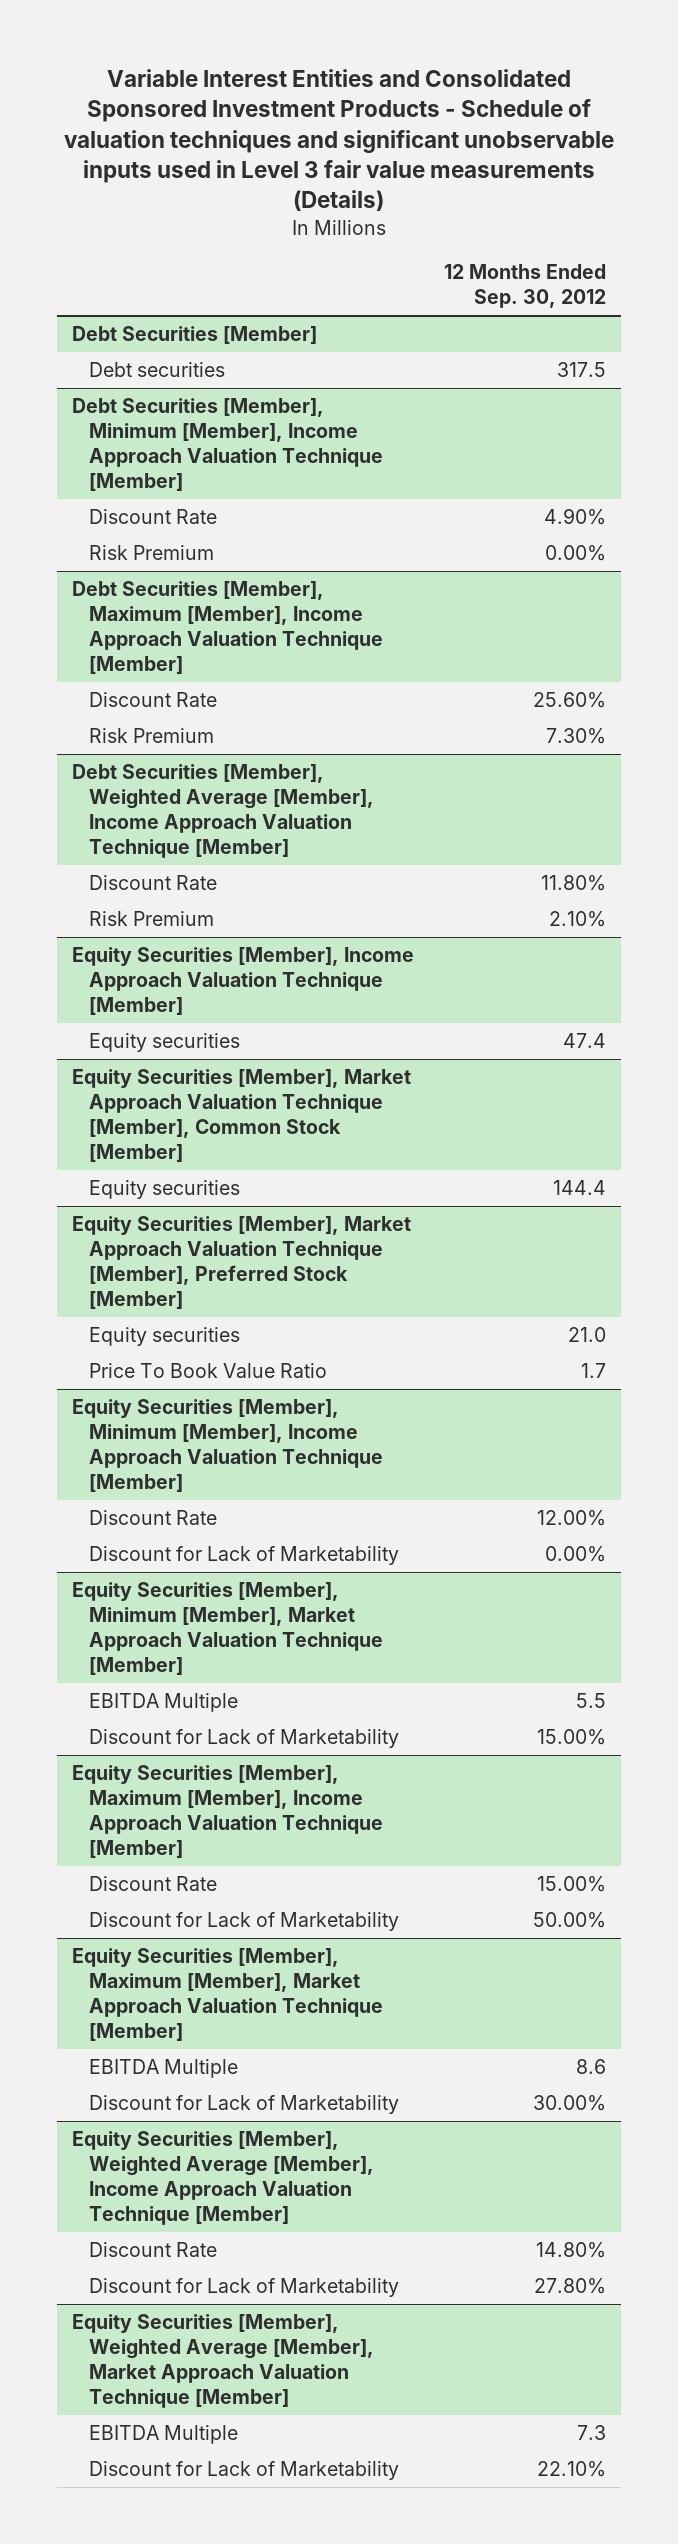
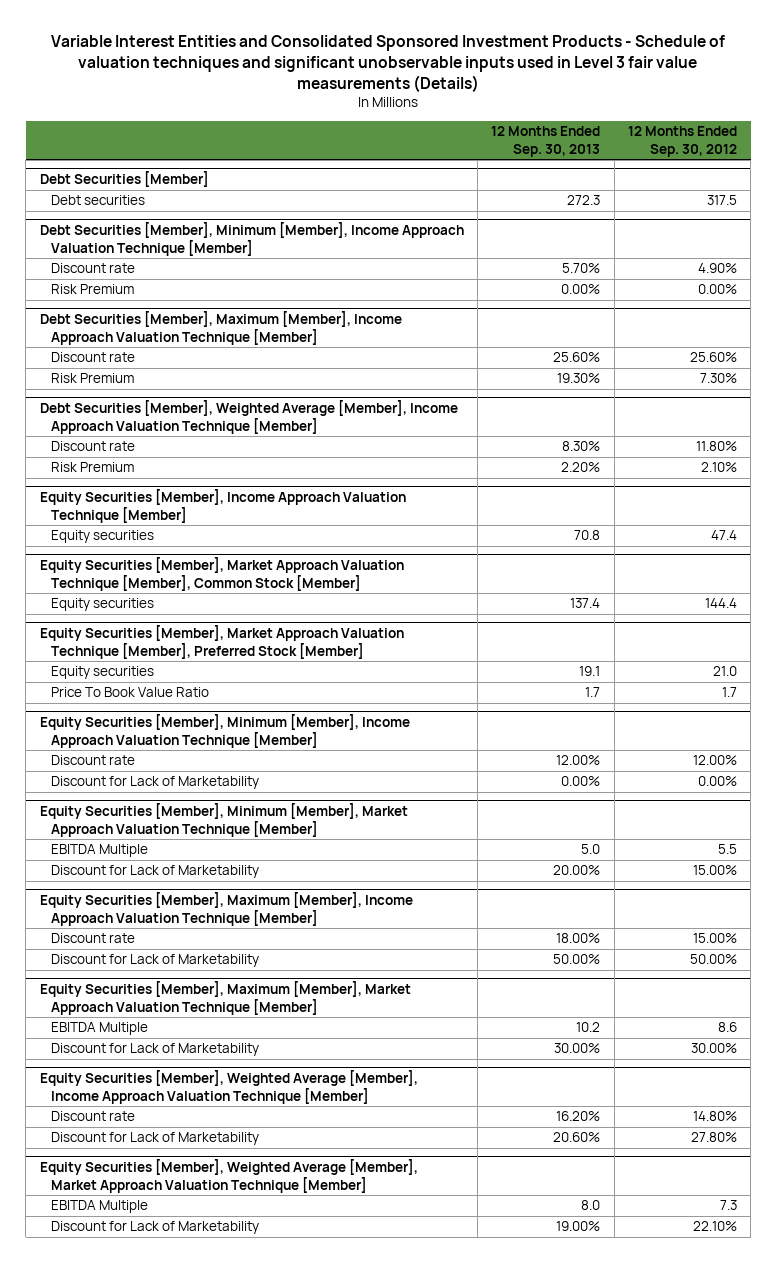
none -> [491,126,601,157] 12 Months Ended Sep. 30, 2013
[88,509,217,525] Discount Rate -> [51,263,136,274] Discount rate
[88,692,217,708] Discount Rate -> [51,352,136,363] Discount rate
[88,875,217,891] Discount Rate -> [51,441,136,452] Discount rate
[88,1510,217,1526] Discount Rate -> [51,755,136,766] Discount rate
[88,1876,217,1892] Discount Rate -> [51,933,136,944] Discount rate
[88,2242,217,2258] Discount Rate -> [51,1111,136,1122] Discount rate

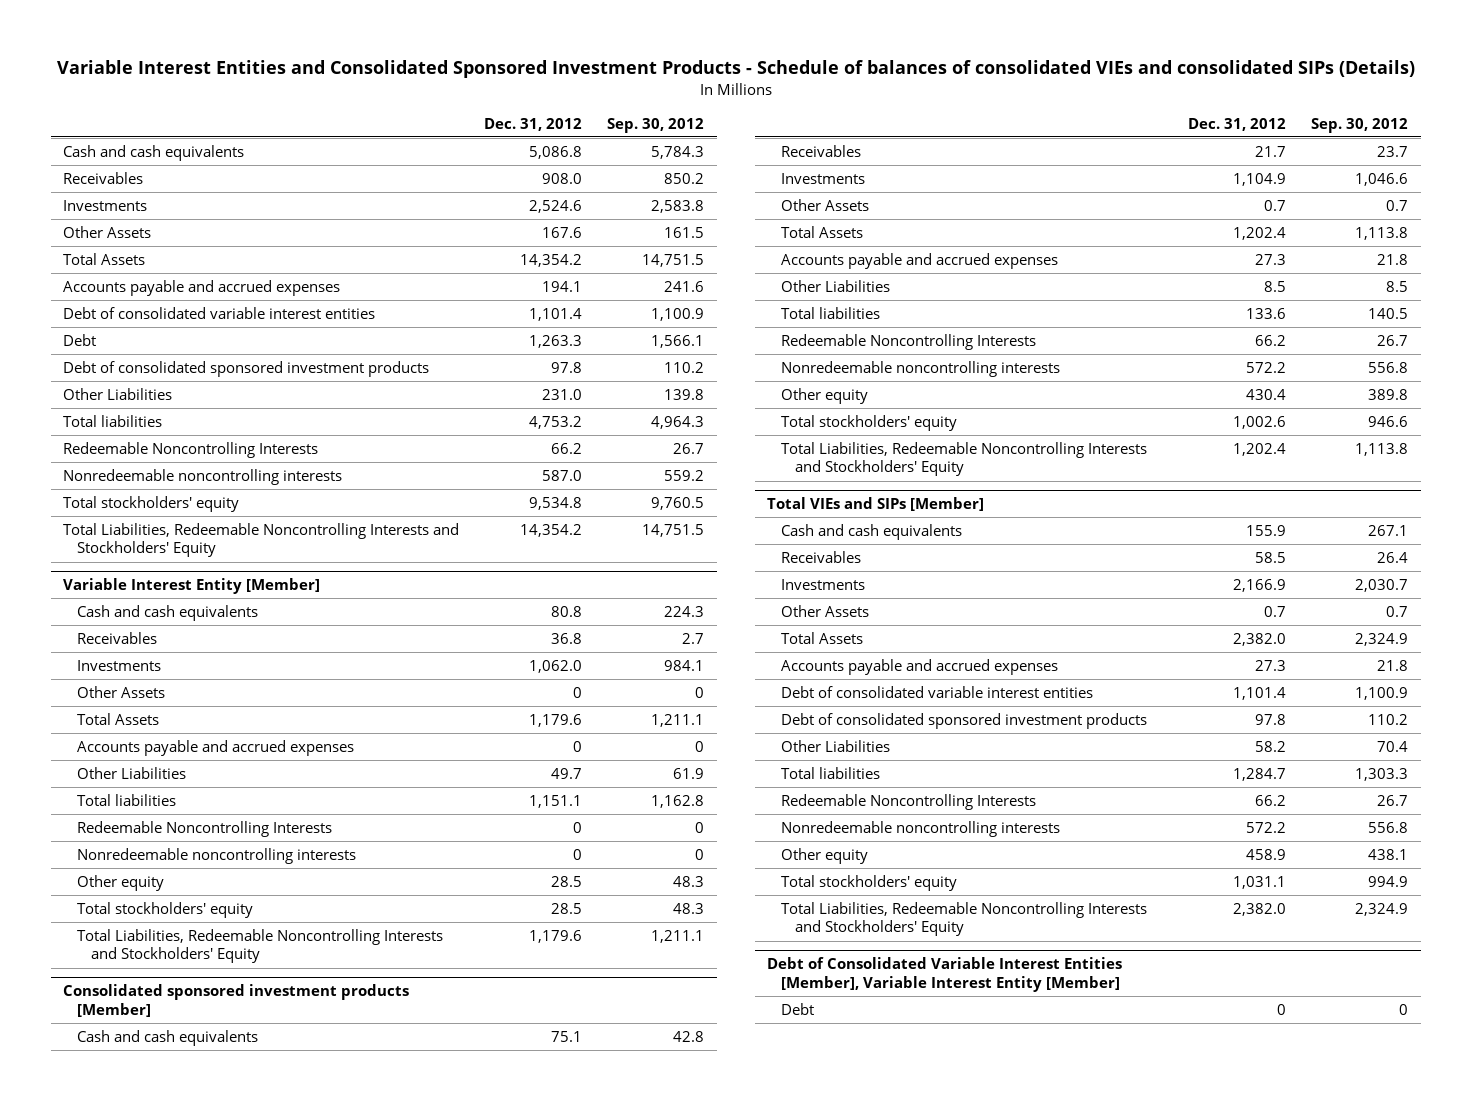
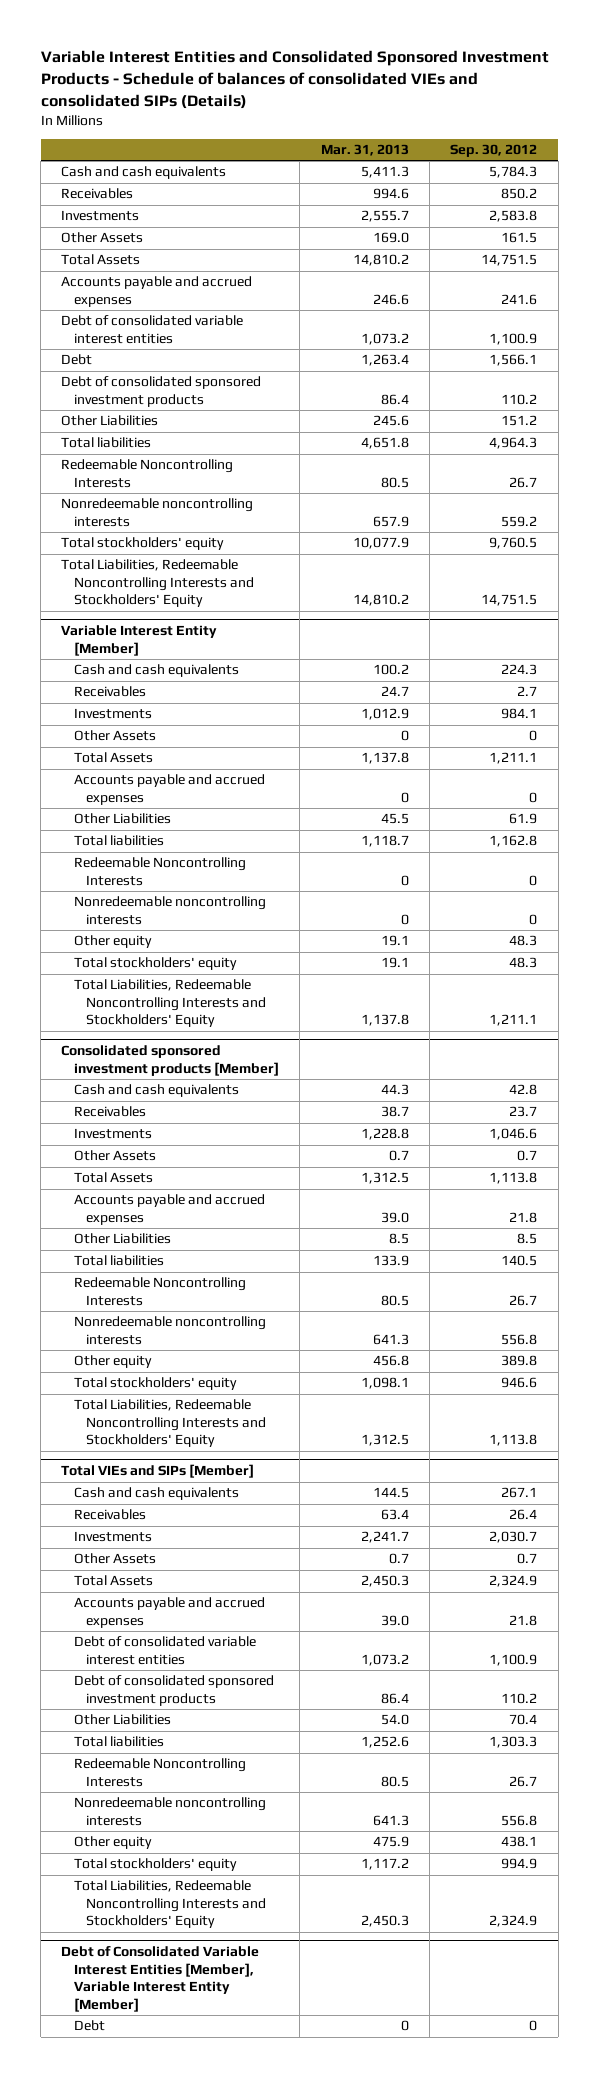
[484,117,583,131] Dec. 31, 2012 -> none
none -> [320,144,409,157] Mar. 31, 2013
[664,388,705,400] 139.8 -> [501,415,538,427] 151.2

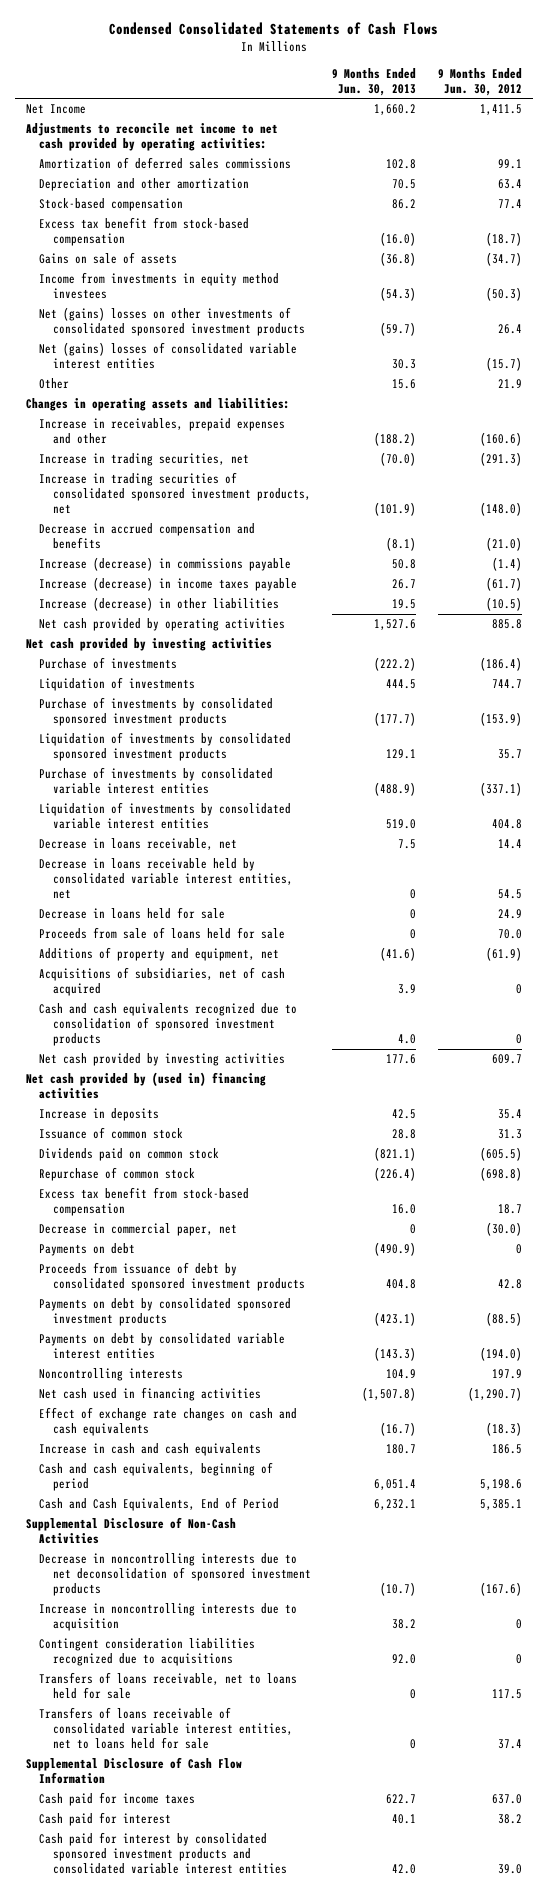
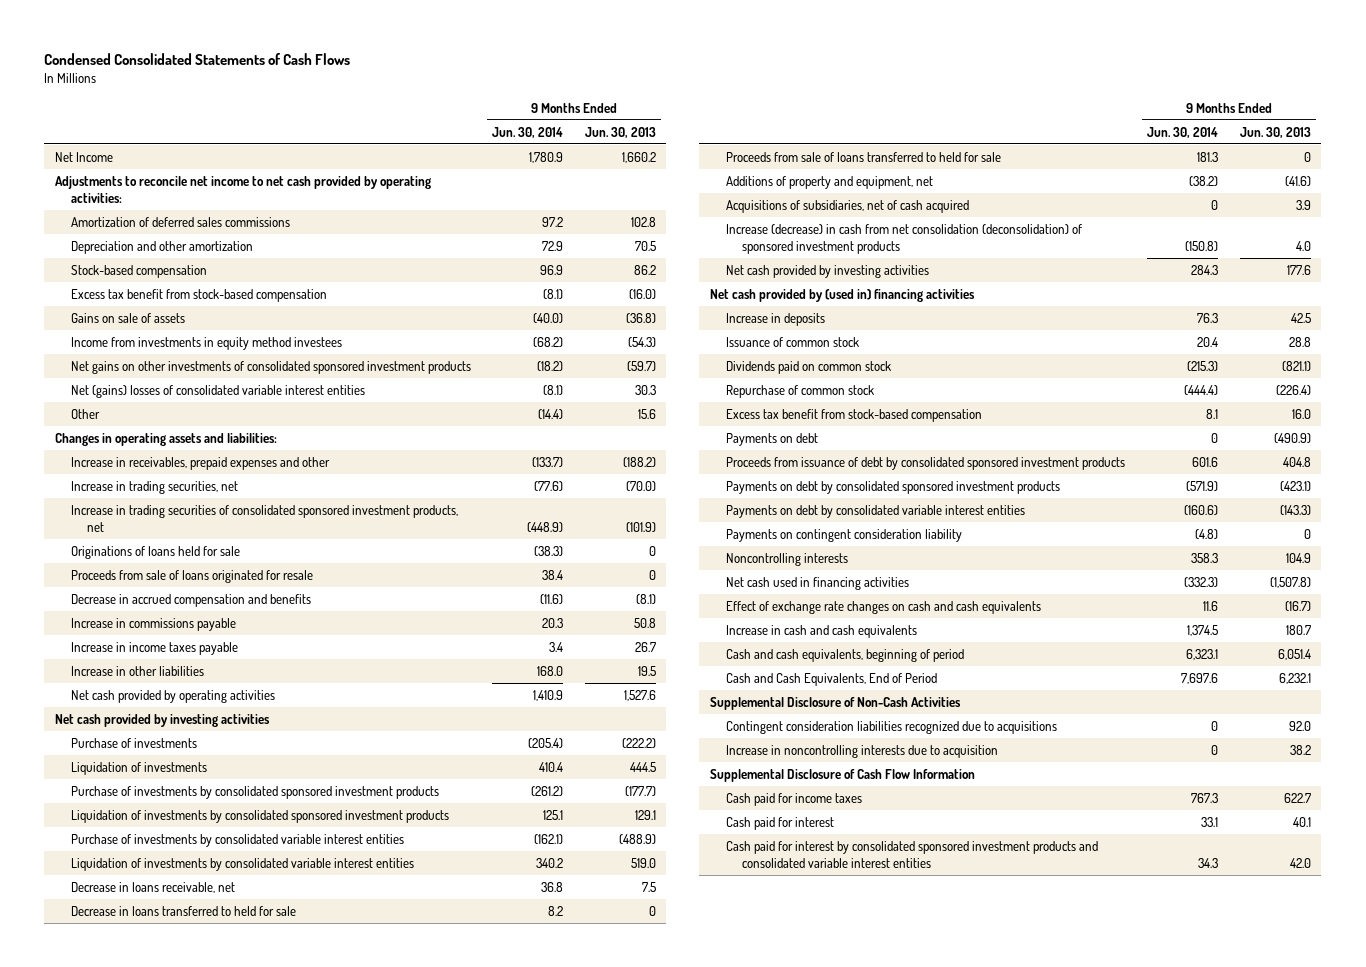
[438,68,523,96] 9 Months Ended Jun. 30, 2012 -> none
none -> [492,126,564,138] Jun. 30, 2014
[39,307,305,337] Net (gains) losses on other investments of consolidated sponsored investment products -> [70,360,471,374] Net gains on other investments of consolidated sponsored investment products
none -> [70,545,240,559] Originations of loans held for sale
none -> [70,569,313,583] Proceeds from sale of loans originated for resale
[39,557,292,572] Increase (decrease) in commissions payable -> [70,617,236,631] Increase in commissions payable
[39,577,298,592] Increase (decrease) in income taxes payable -> [70,641,238,655] Increase in income taxes payable
[39,597,280,612] Increase (decrease) in other liabilities -> [70,665,204,676] Increase in other liabilities
[39,858,293,899] Decrease in loans receivable held by consolidated variable interest entities, net -> none
[39,907,226,920] Decrease in loans held for sale -> [70,905,296,916] Decrease in loans transferred to held for sale
[39,927,286,940] Proceeds from sale of loans held for sale -> [725,151,1001,162] Proceeds from sale of loans transferred to held for sale
[39,1003,298,1046] Cash and cash equivalents recognized due to consolidation of sponsored investment products -> [725,223,1082,254] Increase (decrease) in cash from net consolidation (deconsolidation) of sponsored investment products
[39,1223,238,1237] Decrease in commercial paper, net -> none
none -> [725,528,962,542] Payments on contingent consideration liability
[39,1553,311,1596] Decrease in noncontrolling interests due to net deconsolidation of sponsored investment products -> none
[39,1672,298,1700] Transfers of loans receivable, net to loans held for sale -> none
[39,1707,293,1749] Transfers of loans receivable of consolidated variable interest entities, net to loans held for sale -> none
[39,1603,298,1632] Increase in noncontrolling interests due to acquisition -> [725,744,998,758] Increase in noncontrolling interests due to acquisition

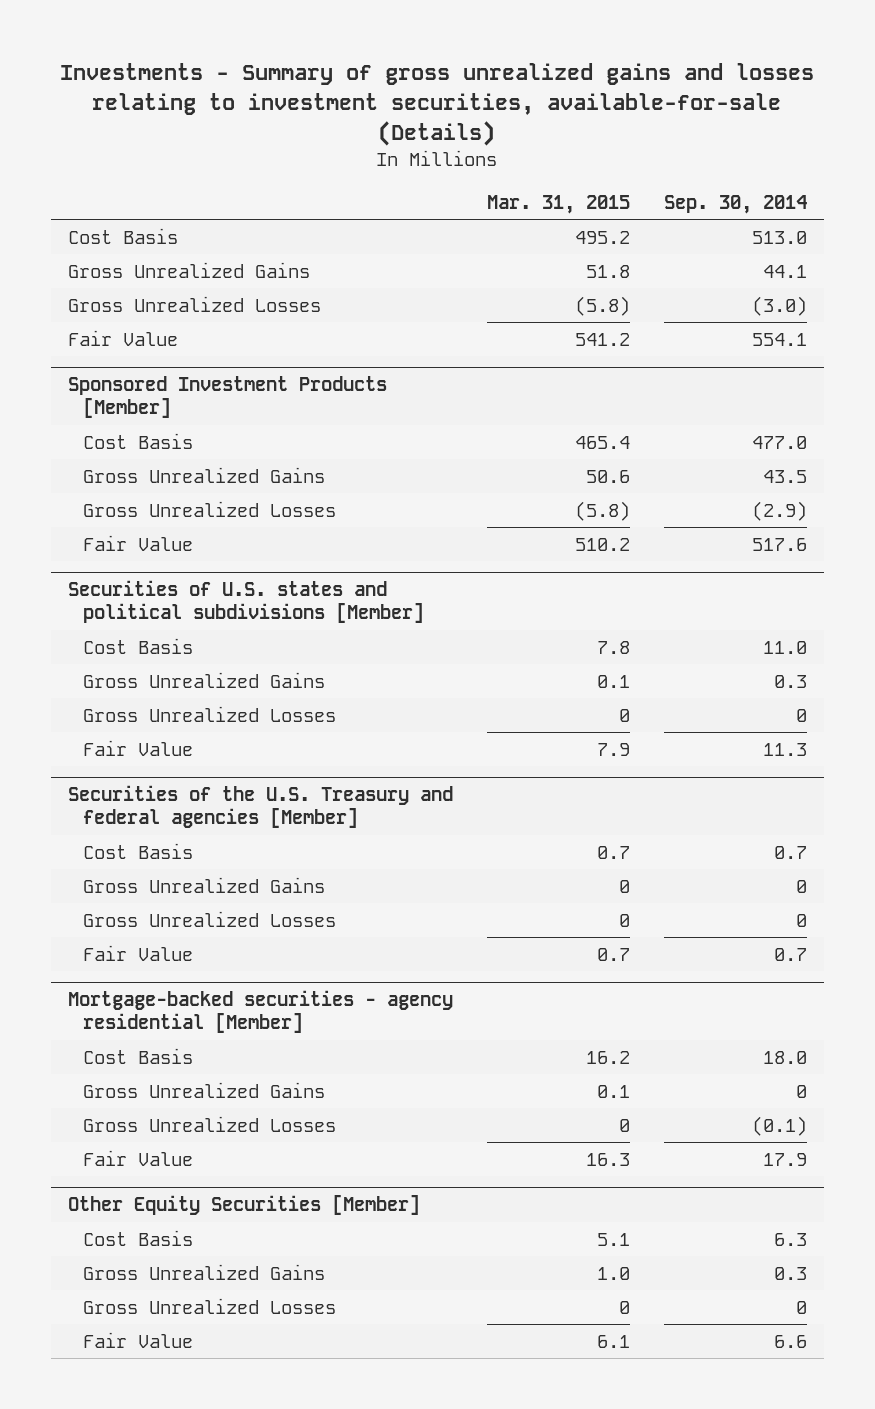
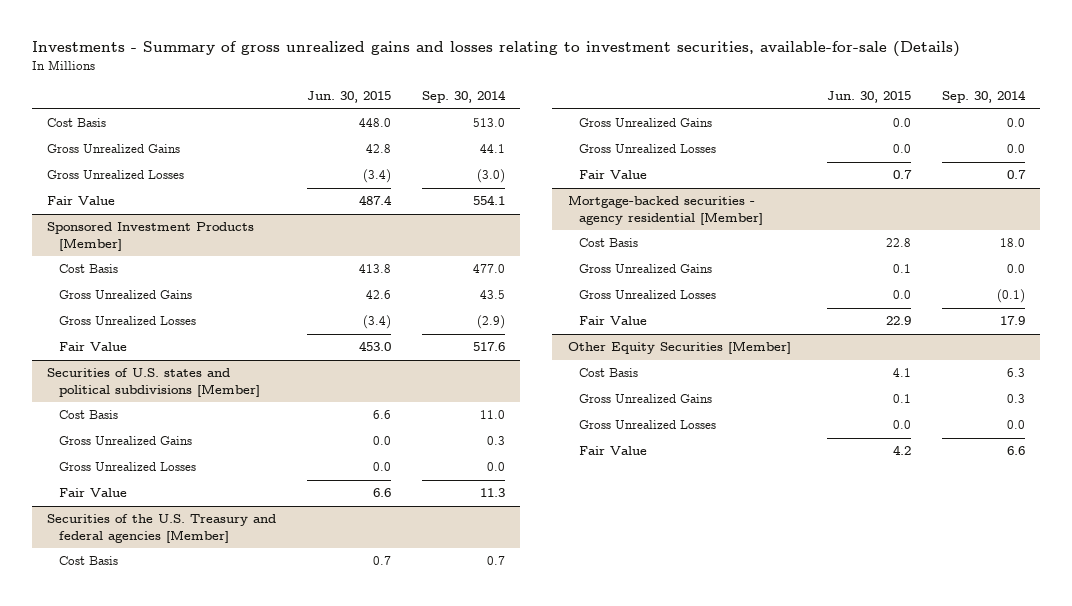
[486,194,630,214] Mar. 31, 2015 -> none
none -> [307,91,392,104] Jun. 30, 2015
[796,708,808,722] 0 -> [486,462,505,472] 0.0
[796,879,808,893] 0 -> [1006,118,1025,128] 0.0
[796,913,808,927] 0 -> [1006,144,1025,154] 0.0
[796,1084,808,1098] 0 -> [1006,264,1025,274] 0.0
[796,1300,808,1314] 0 -> [1006,420,1025,430] 0.0

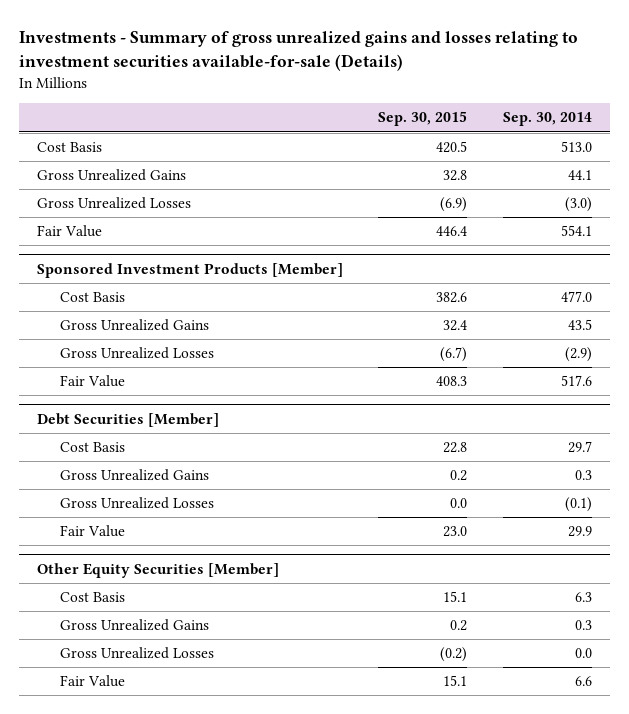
[32,41,961,58] Investments - Summary of gross unrealized gains and losses relating to investment securities, available-for-sale (Details) -> [19,31,579,72] Investments - Summary of gross unrealized gains and losses relating to investment securities available-for-sale (Details)
[307,91,392,104] Jun. 30, 2015 -> none
none -> [378,111,468,127] Sep. 30, 2015
[47,368,261,397] Securities of U.S. states and political subdivisions [Member] -> none
none -> [36,412,219,427] Debt Securities [Member]
[479,410,505,420] 11.0 -> [567,441,592,454] 29.7
[59,462,197,472] Gross Unrealized Losses -> none
[59,488,128,498] Fair Value -> none
[47,514,277,543] Securities of the U.S. Treasury and federal agencies [Member] -> none
[59,556,119,566] Cost Basis -> none
[579,118,713,128] Gross Unrealized Gains -> none
[579,144,717,154] Gross Unrealized Losses -> none
[579,170,648,180] Fair Value -> none
[567,195,764,225] Mortgage-backed securities - agency residential [Member] -> none
[579,238,639,248] Cost Basis -> none
[579,264,713,274] Gross Unrealized Gains -> none
[999,316,1025,326] 17.9 -> [567,526,592,538] 29.9

